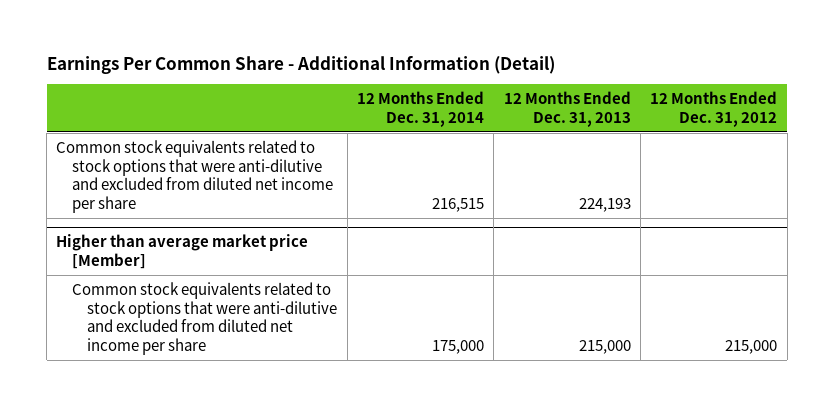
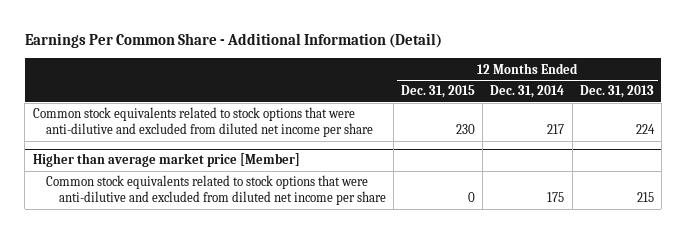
[650,91,778,127] 12 Months Ended Dec. 31, 2012 -> none
none -> [401,85,476,99] Dec. 31, 2015
[432,198,485,213] 216,515 -> [547,124,565,135] 217
[578,198,631,213] 224,193 -> [635,124,655,135] 224
[432,340,485,355] 175,000 -> [547,192,565,203] 175
[578,340,631,355] 215,000 -> [636,192,654,203] 215

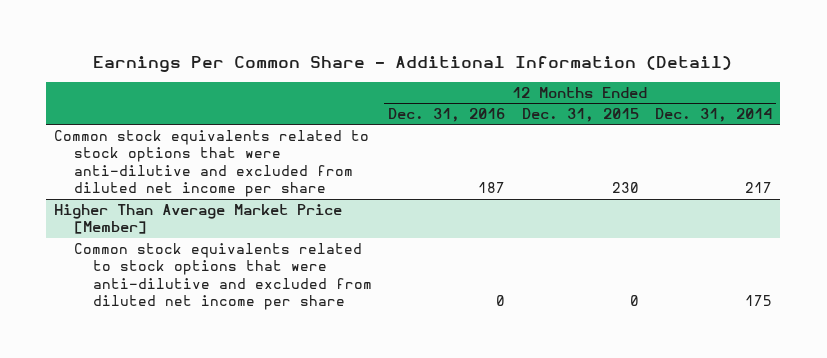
[579,85,654,99] Dec. 31, 2013 -> none
none -> [388,108,506,123] Dec. 31, 2016
[32,153,300,168] Higher than average market price [Member] -> [54,203,343,235] Higher Than Average Market Price [Member]

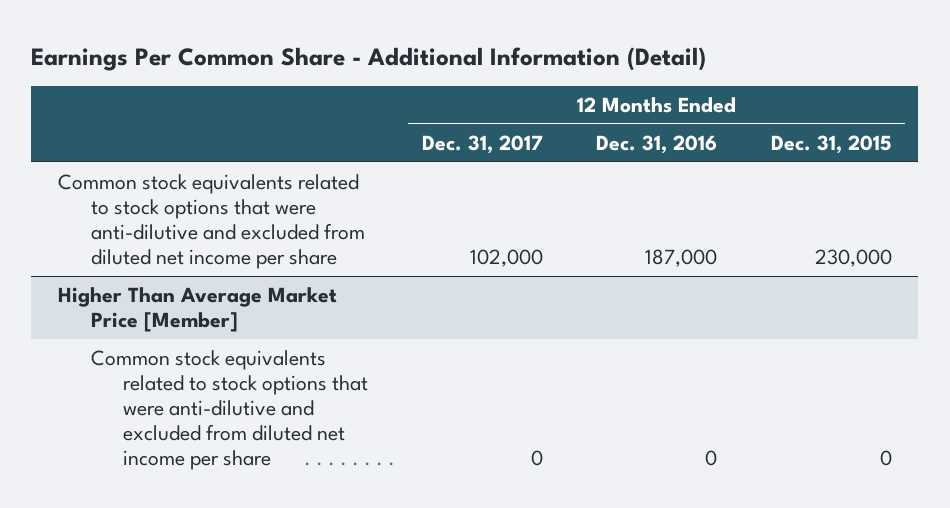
[655,108,773,123] Dec. 31, 2014 -> none
none -> [421,134,543,154] Dec. 31, 2017
[478,182,506,194] 187 -> [645,249,718,268] 187,000
[611,182,639,194] 230 -> [814,249,892,268] 230,000

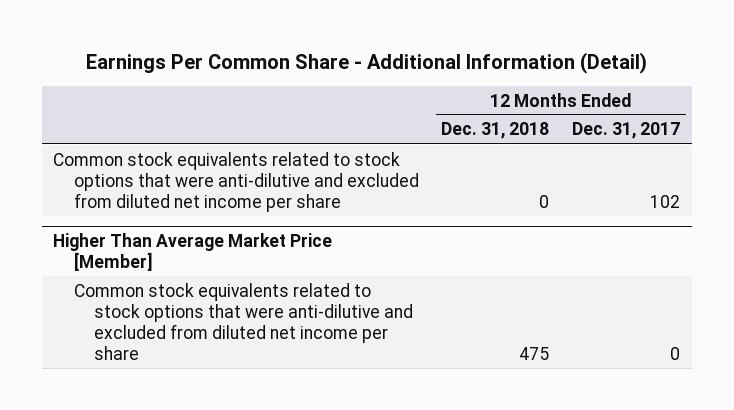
[596,134,718,154] Dec. 31, 2016 -> none
[770,134,892,154] Dec. 31, 2015 -> none
none -> [441,122,550,140] Dec. 31, 2018
[469,249,543,268] 102,000 -> [650,194,681,208] 102

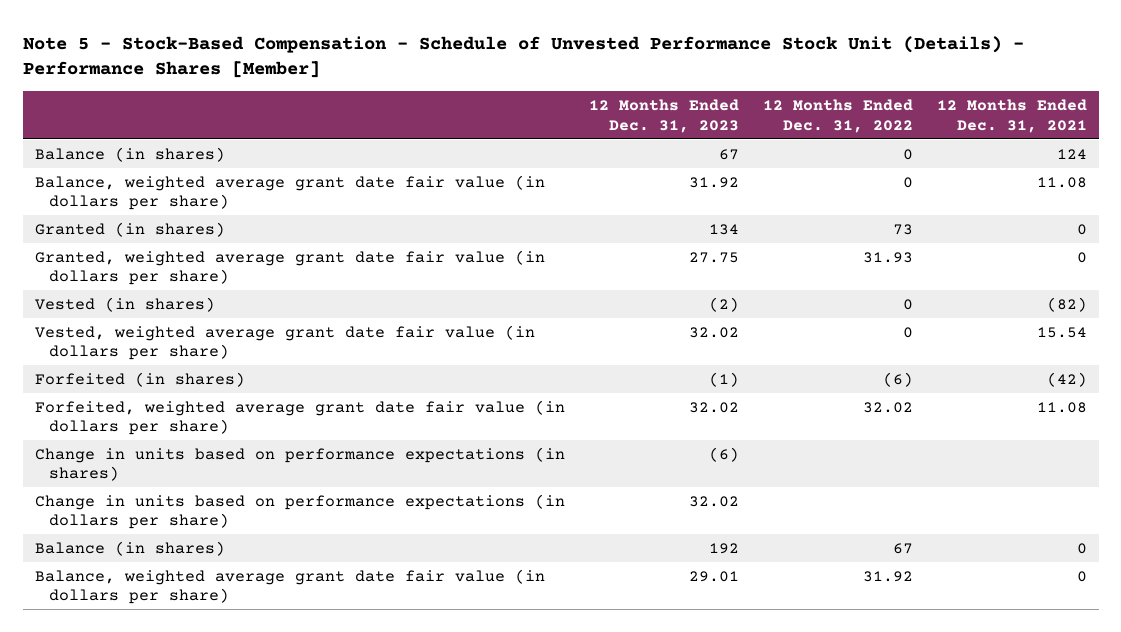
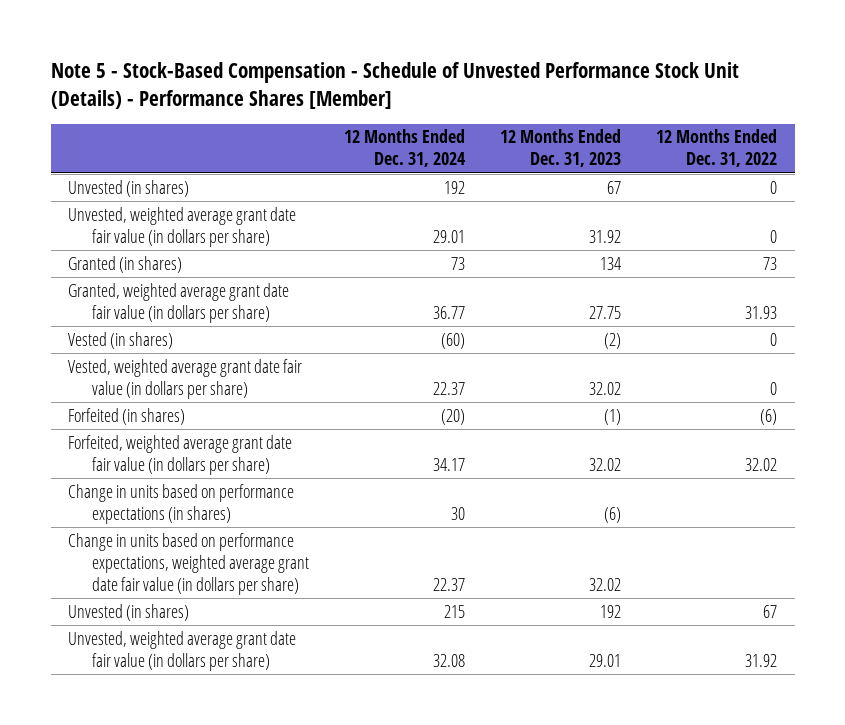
[936,98,1087,133] 12 Months Ended Dec. 31, 2021 -> none
none -> [344,129,467,168] 12 Months Ended Dec. 31, 2024
[34,146,225,162] Balance (in shares) -> [68,179,190,197] Unvested (in shares)
[34,174,545,211] Balance, weighted average grant date fair value (in dollars per share) -> [68,206,297,247] Unvested, weighted average grant date fair value (in dollars per share)
[34,493,565,530] Change in units based on performance expectations (in dollars per share) -> [68,532,310,595] Change in units based on performance expectations, weighted average grant date fair value (in dollars per share)
[34,540,225,556] Balance (in shares) -> [68,603,190,621] Unvested (in shares)
[34,568,545,605] Balance, weighted average grant date fair value (in dollars per share) -> [68,630,297,671] Unvested, weighted average grant date fair value (in dollars per share)

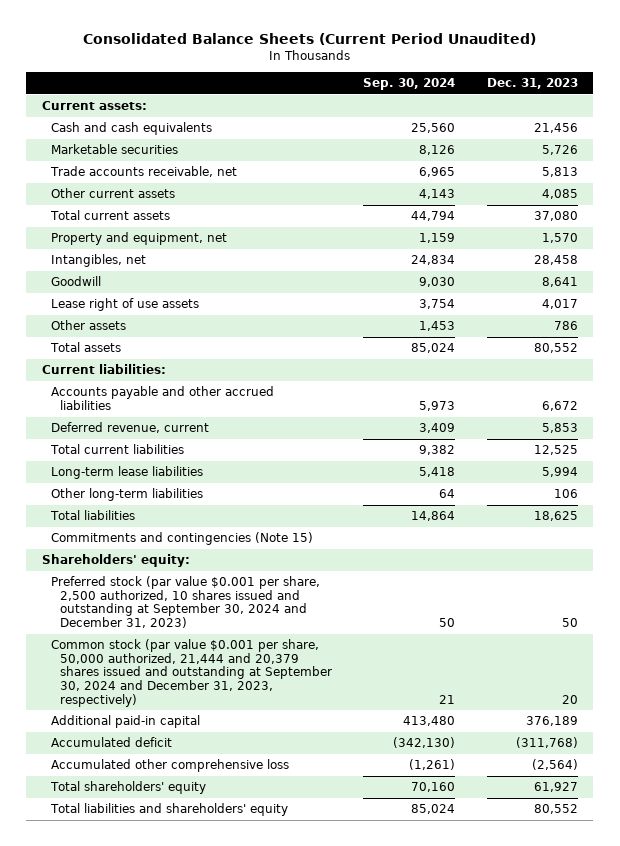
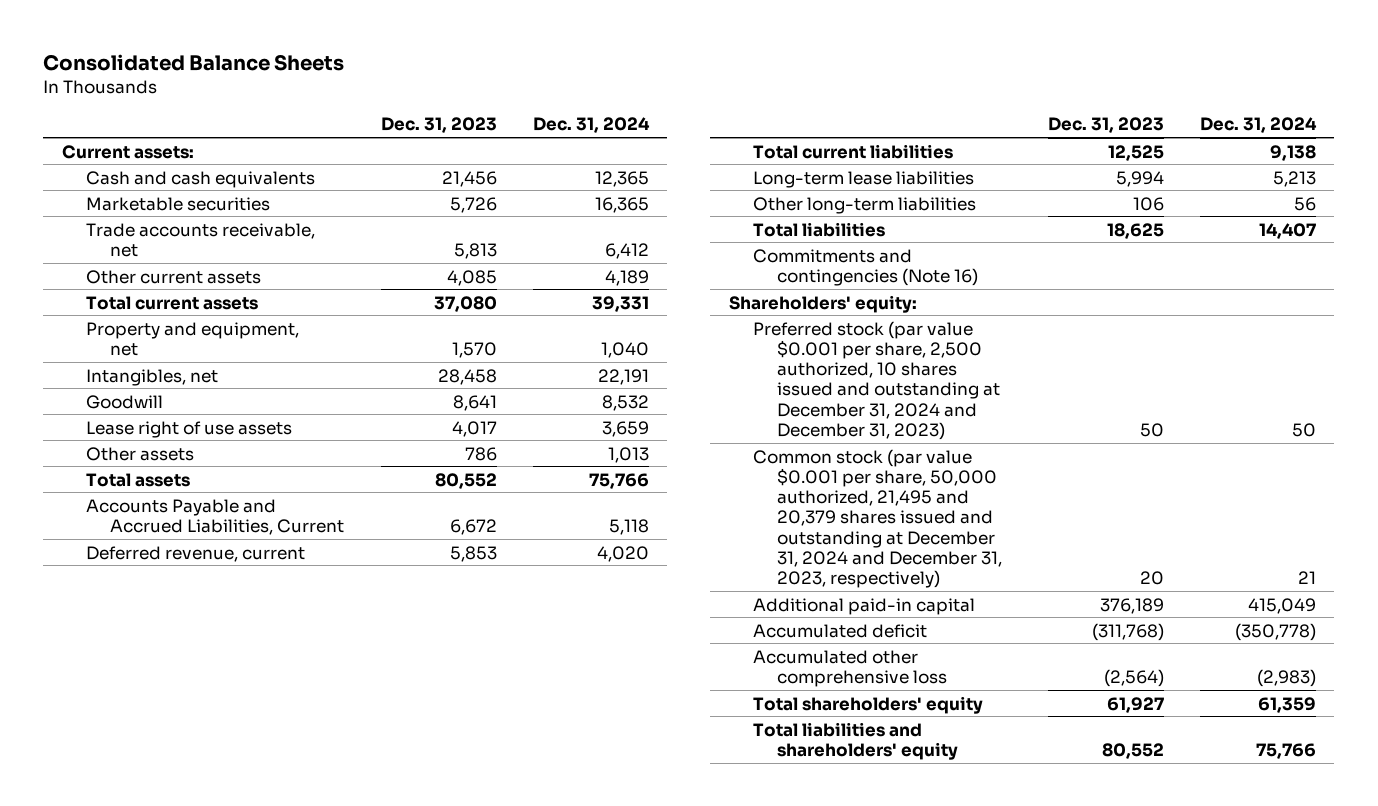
[82,33,536,46] Consolidated Balance Sheets (Current Period Unaudited) -> [43,54,345,72] Consolidated Balance Sheets
[363,77,456,90] Sep. 30, 2024 -> none
none -> [533,117,651,134] Dec. 31, 2024
[42,364,167,375] Current liabilities: -> none
[50,386,274,410] Accounts payable and other accrued liabilities -> [85,498,345,535] Accounts Payable and Accrued Liabilities, Current
[50,532,313,546] Commitments and contingencies (Note 15) -> [752,248,979,286] Commitments and contingencies (Note 16)
[50,576,320,628] Preferred stock (par value $0.001 per share, 2,500 authorized, 10 shares issued and outstanding at September 30, 2024 and December 31, 2023) -> [752,320,1001,440] Preferred stock (par value $0.001 per share, 2,500 authorized, 10 shares issued and outstanding at December 31, 2024 and December 31, 2023)
[50,639,332,707] Common stock (par value $0.001 per share, 50,000 authorized, 21,444 and 20,379 shares issued and outstanding at September 30, 2024 and December 31, 2023, respectively) -> [752,448,1003,589] Common stock (par value $0.001 per share, 50,000 authorized, 21,495 and 20,379 shares issued and outstanding at December 31, 2024 and December 31, 2023, respectively)

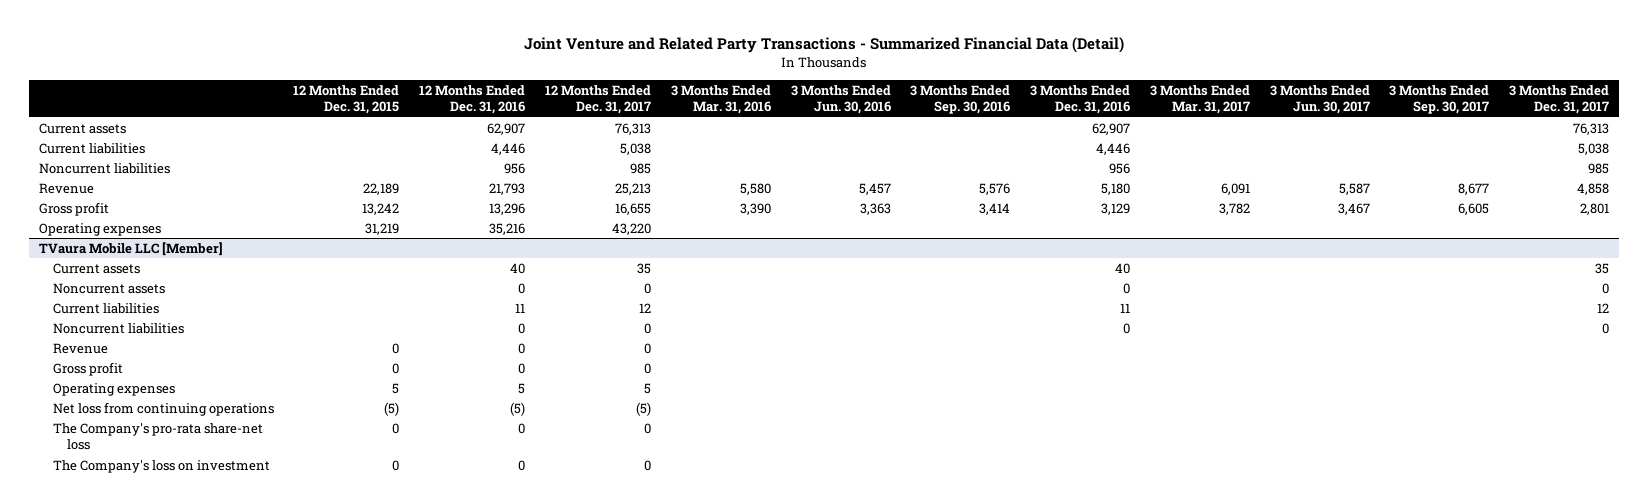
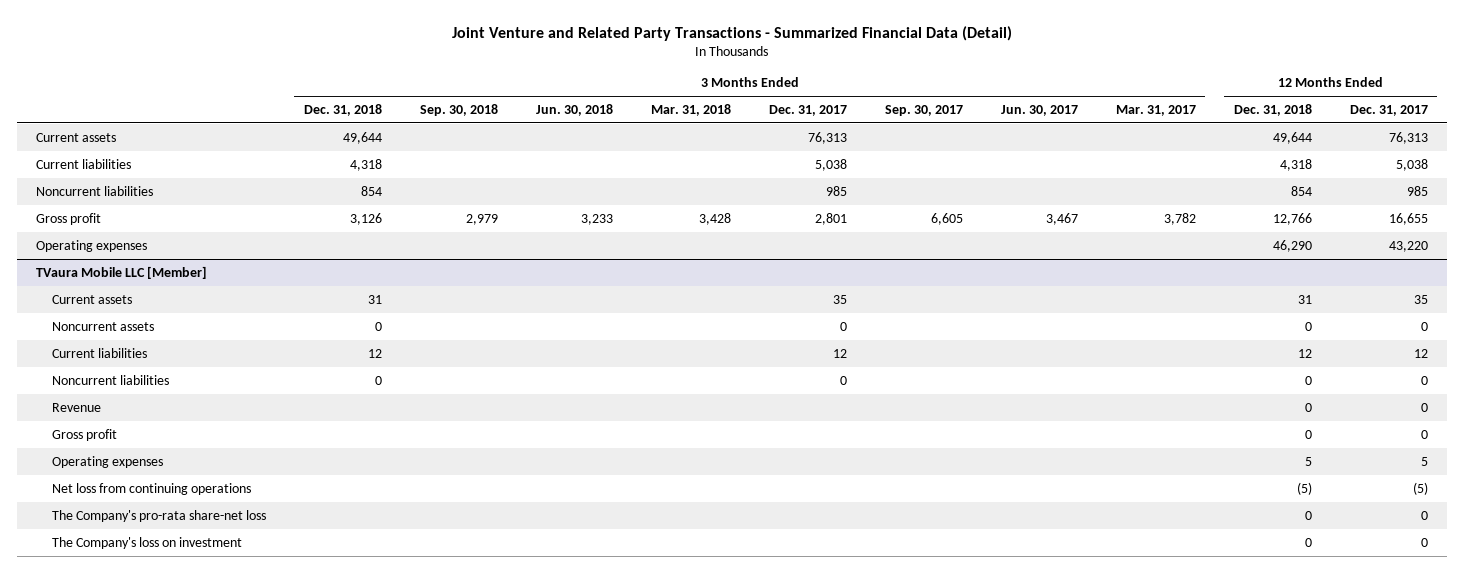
[293,84,400,115] 12 Months Ended Dec. 31, 2015 -> none
[419,84,526,115] 12 Months Ended Dec. 31, 2016 -> none
[670,84,771,115] 3 Months Ended Mar. 31, 2016 -> none
[790,84,891,115] 3 Months Ended Jun. 30, 2016 -> none
[910,84,1011,115] 3 Months Ended Sep. 30, 2016 -> none
[1030,84,1131,115] 3 Months Ended Dec. 31, 2016 -> none
none -> [303,103,382,116] Dec. 31, 2018
none -> [419,103,498,116] Sep. 30, 2018
none -> [535,103,613,116] Jun. 30, 2018
none -> [650,103,731,116] Mar. 31, 2018
none -> [1233,103,1312,116] Dec. 31, 2018
[38,182,94,194] Revenue -> none

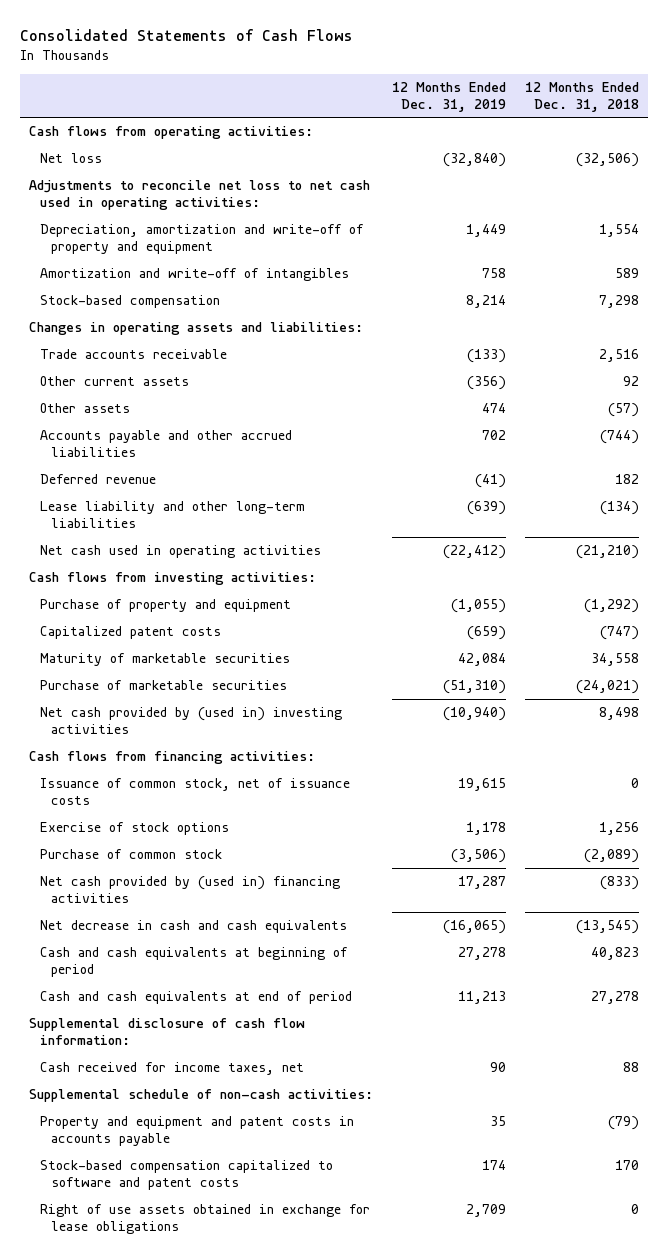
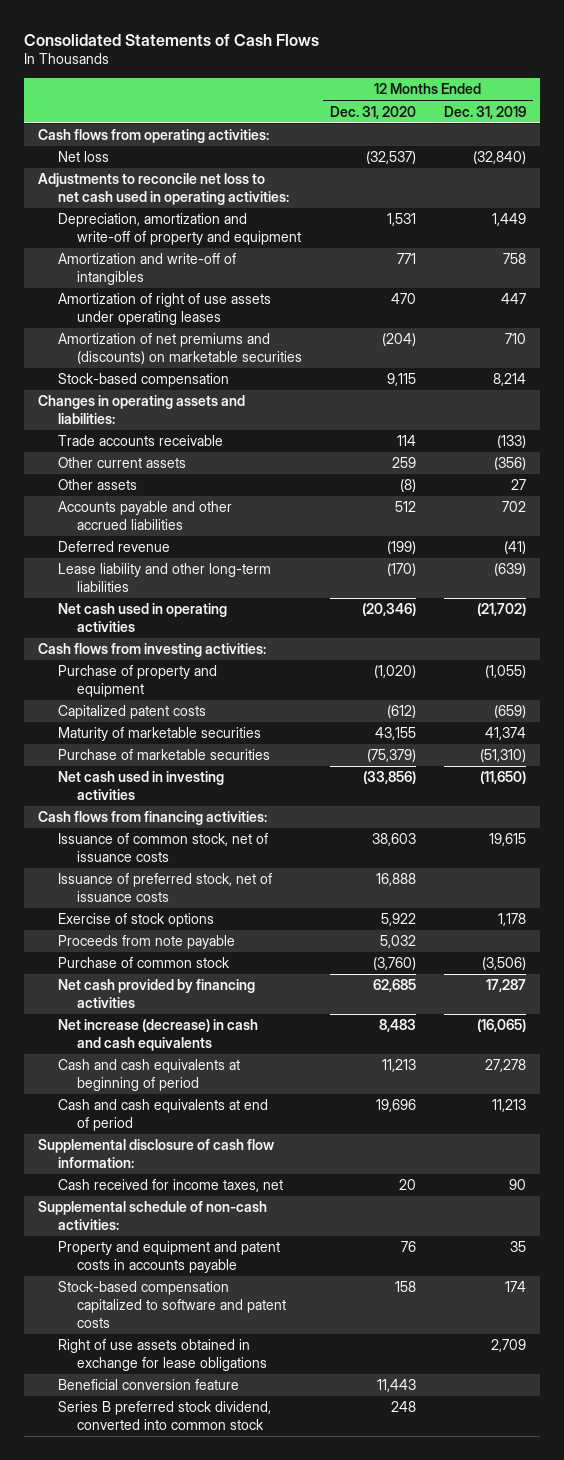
[525,82,640,112] 12 Months Ended Dec. 31, 2018 -> none
none -> [330,105,417,119] Dec. 31, 2020
none -> [57,293,271,326] Amortization of right of use assets under operating leases
none -> [57,333,303,365] Amortization of net premiums and (discounts) on marketable securities
[482,403,507,414] 474 -> [511,479,527,491] 27
[443,545,507,560] (22,412) -> [477,603,527,617] (21,702)
[458,653,507,667] 42,084 -> [485,727,527,741] 41,374
[40,707,343,734] Net cash provided by (used in) investing activities -> [57,771,224,801] Net cash used in investing activities
[443,707,507,722] (10,940) -> [480,771,527,785] (11,650)
none -> [57,873,272,903] Issuance of preferred stock, net of issuance costs
none -> [57,935,235,950] Proceeds from note payable
[40,876,341,903] Net cash provided by (used in) financing activities -> [57,979,255,1009] Net cash provided by financing activities
[40,920,348,934] Net decrease in cash and cash equivalents -> [57,1019,258,1052] Net increase (decrease) in cash and cash equivalents
none -> [57,1379,239,1391] Beneficial conversion feature
none -> [57,1401,271,1431] Series B preferred stock dividend, converted into common stock

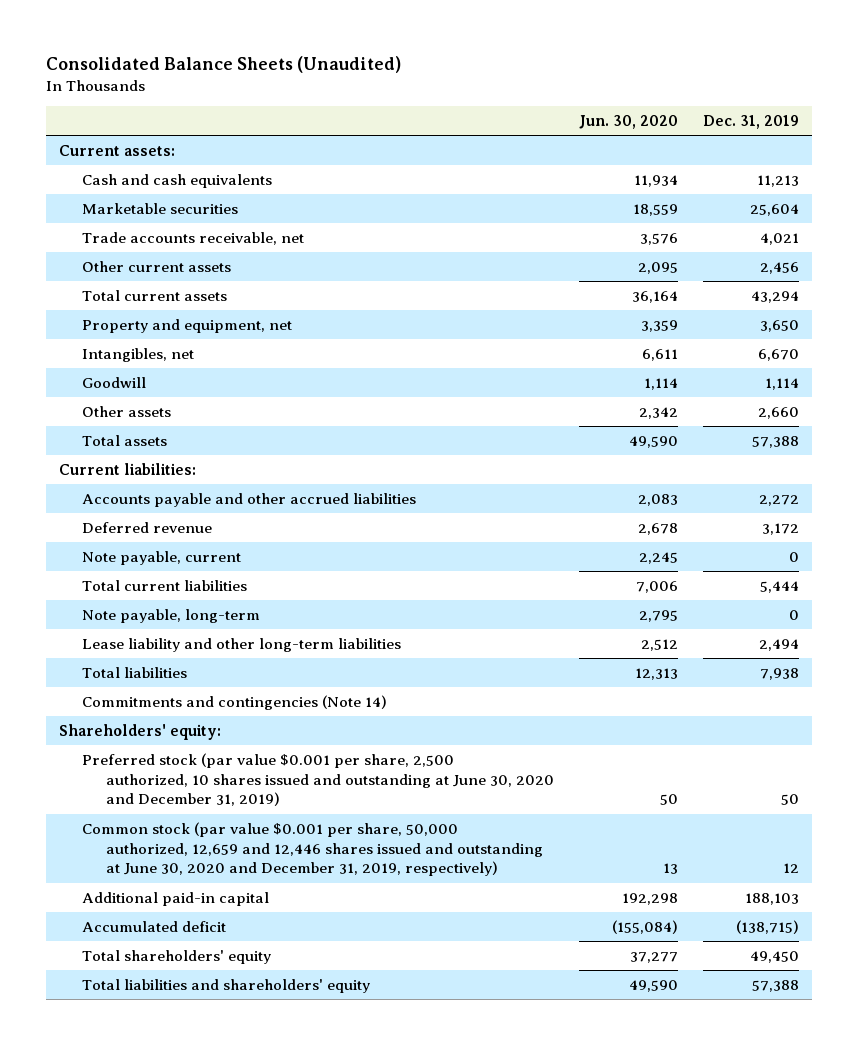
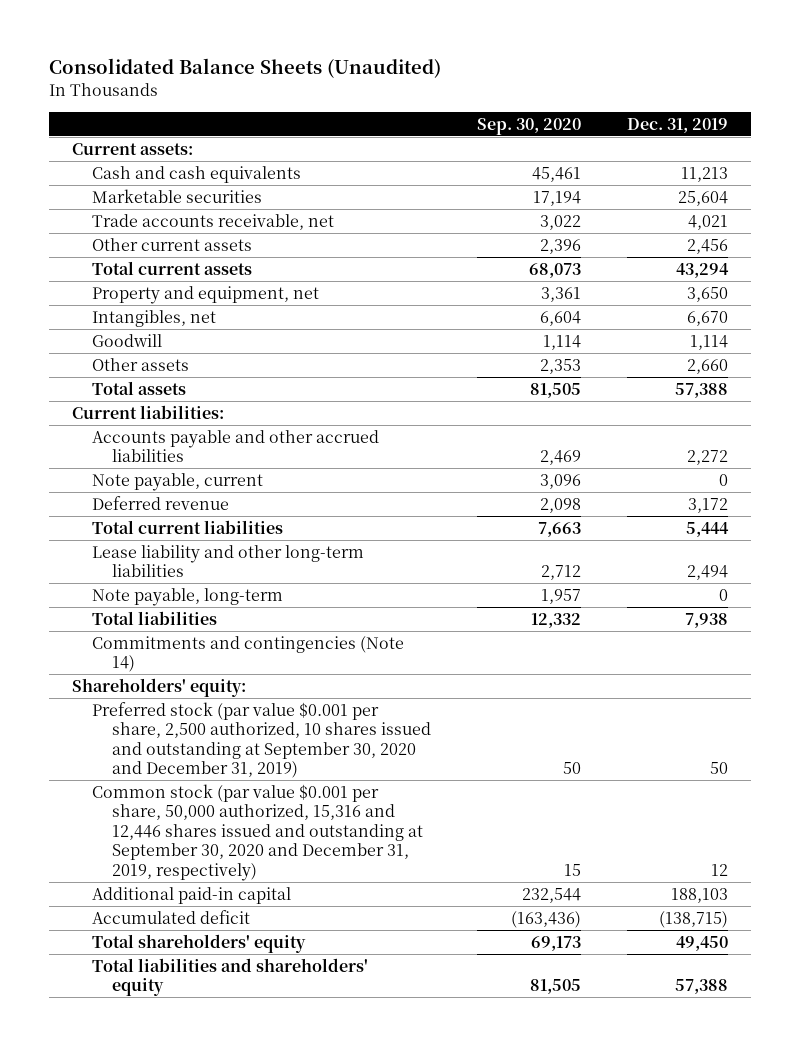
[579,114,679,129] Jun. 30, 2020 -> none
none -> [477,117,582,135] Sep. 30, 2020
[82,521,213,533] Deferred revenue -> [92,495,230,510] Deferred revenue
[82,608,261,623] Note payable, long-term -> [92,587,284,606] Note payable, long-term
[82,752,555,807] Preferred stock (par value $0.001 per share, 2,500 authorized, 10 shares issued and outstanding at June 30, 2020 and December 31, 2019) -> [92,701,432,779] Preferred stock (par value $0.001 per share, 2,500 authorized, 10 shares issued and outstanding at September 30, 2020 and December 31, 2019)
[82,821,544,877] Common stock (par value $0.001 per share, 50,000 authorized, 12,659 and 12,446 shares issued and outstanding at June 30, 2020 and December 31, 2019, respectively) -> [92,783,424,881] Common stock (par value $0.001 per share, 50,000 authorized, 15,316 and 12,446 shares issued and outstanding at September 30, 2020 and December 31, 2019, respectively)

